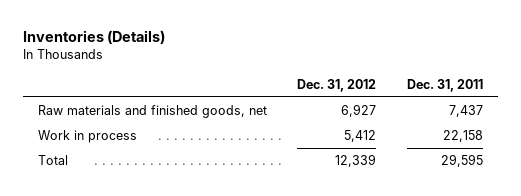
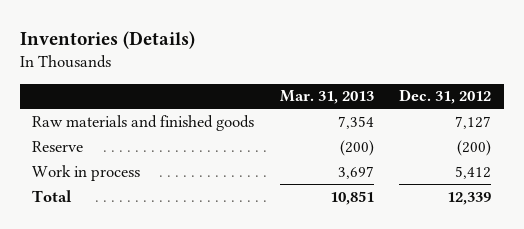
[406,79,483,93] Dec. 31, 2011 -> none
none -> [279,90,374,105] Mar. 31, 2013
[37,104,267,118] Raw materials and finished goods, net -> [32,114,255,131] Raw materials and finished goods
[341,103,377,117] 6,927 -> [455,115,492,129] 7,127
none -> [32,140,84,152] Reserve

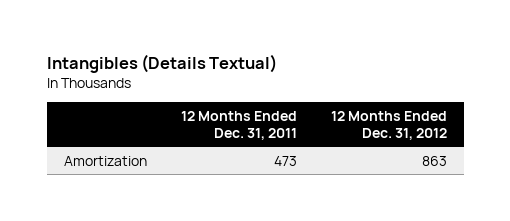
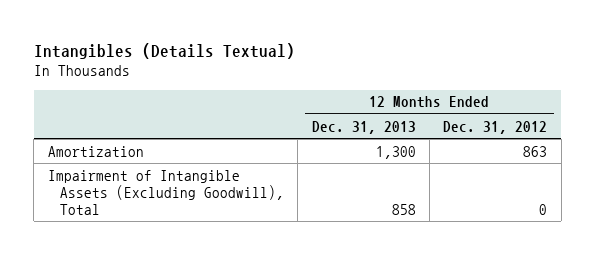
[180,111,297,140] 12 Months Ended Dec. 31, 2011 -> none
none -> [311,120,416,134] Dec. 31, 2013
none -> [47,169,284,215] Impairment of Intangible Assets (Excluding Goodwill), Total

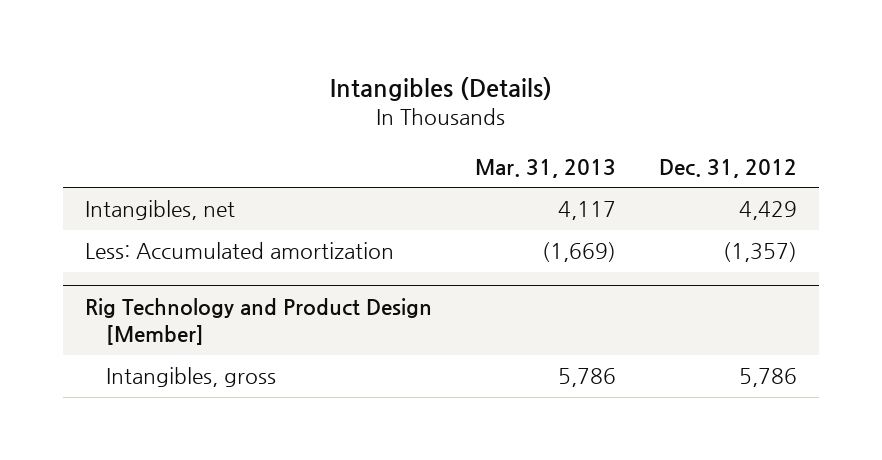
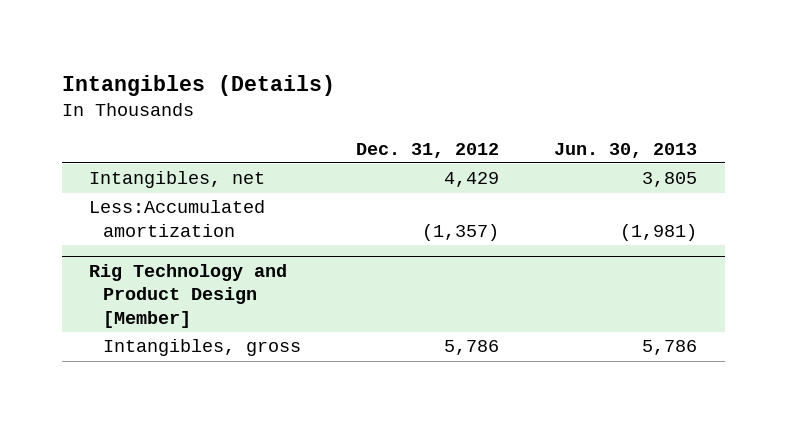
[474,158,616,178] Mar. 31, 2013 -> none
none -> [554,142,698,158] Jun. 30, 2013
[84,242,394,260] Less: Accumulated amortization -> [89,200,266,237] Less:Accumulated amortization

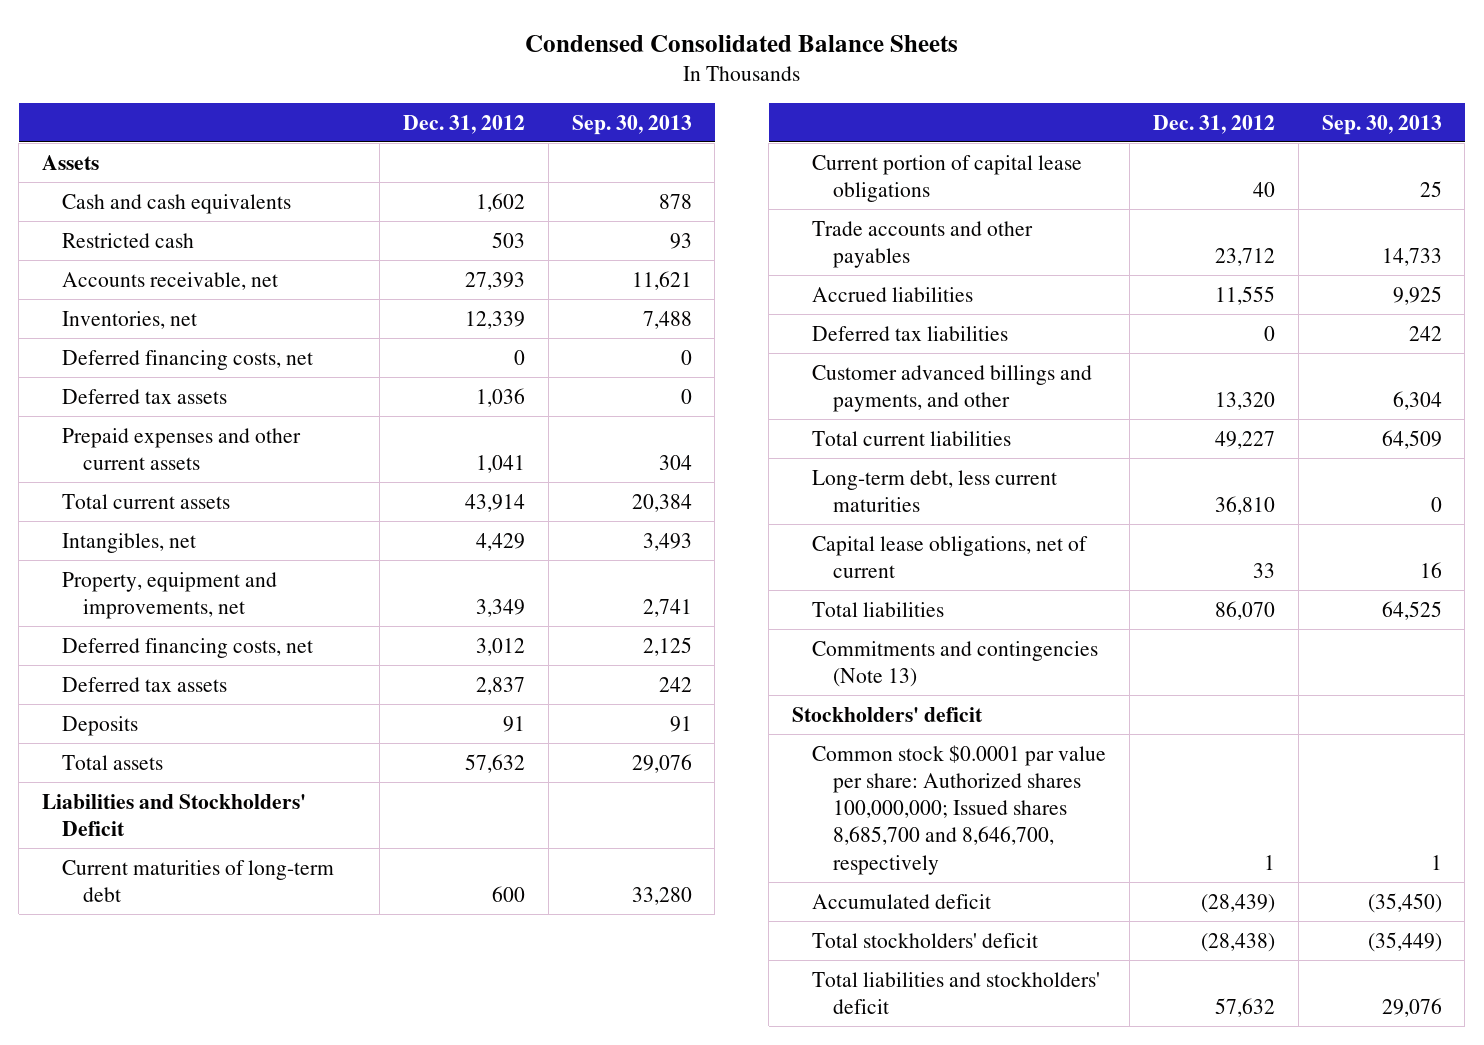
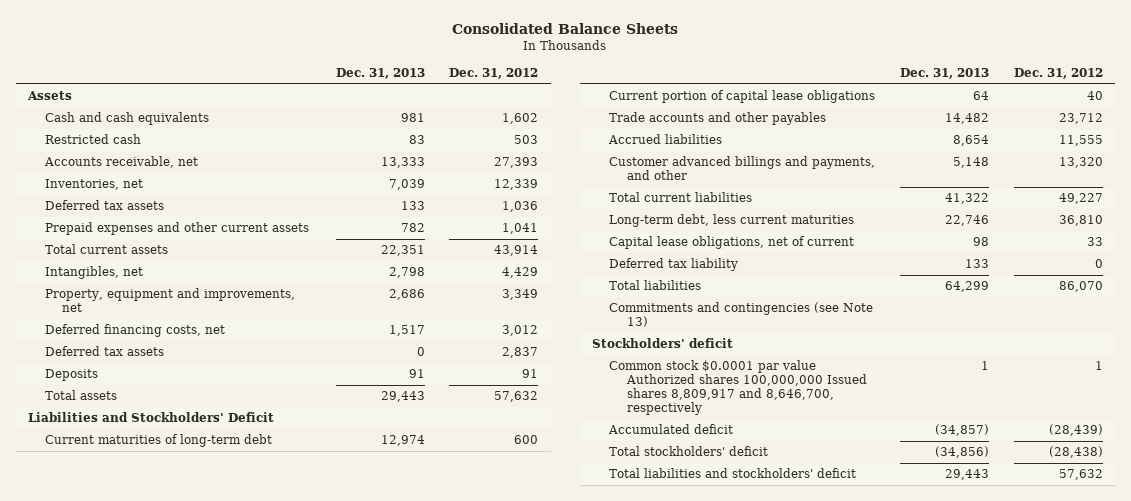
[524,35,958,53] Condensed Consolidated Balance Sheets -> [452,23,679,35] Consolidated Balance Sheets
[571,114,692,135] Sep. 30, 2013 -> none
none -> [335,68,425,80] Dec. 31, 2013
[62,349,314,370] Deferred financing costs, net -> none
[812,325,1009,341] Deferred tax liabilities -> none
none -> [609,258,739,272] Deferred tax liability
[812,640,1099,687] Commitments and contingencies (Note 13) -> [609,302,874,328] Commitments and contingencies (see Note 13)
[812,744,1107,875] Common stock $0.0001 par value per share: Authorized shares 100,000,000; Issued shares 8,685,700 and 8,646,700, respectively -> [609,360,867,415] Common stock $0.0001 par value Authorized shares 100,000,000 Issued shares 8,809,917 and 8,646,700, respectively

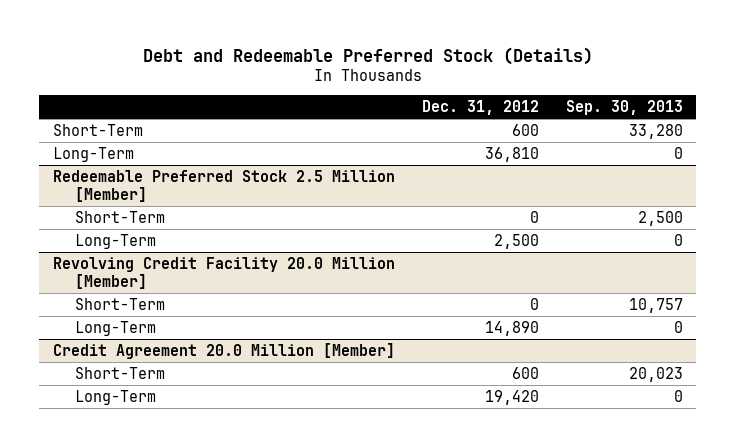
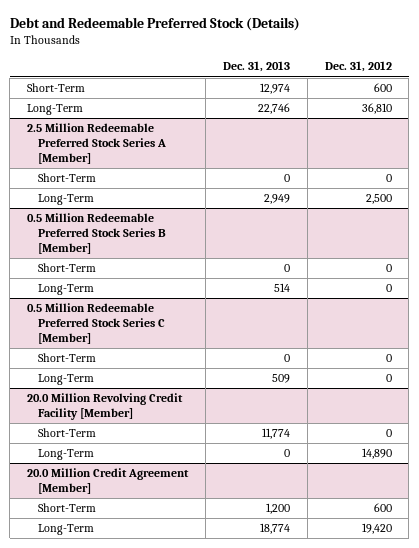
[565,100,683,116] Sep. 30, 2013 -> none
none -> [222,61,290,73] Dec. 31, 2013
[52,169,395,202] Redeemable Preferred Stock 2.5 Million [Member] -> [27,123,166,164] 2.5 Million Redeemable Preferred Stock Series A [Member]
[52,256,395,289] Revolving Credit Facility 20.0 Million [Member] -> none
none -> [27,213,166,254] 0.5 Million Redeemable Preferred Stock Series B [Member]
none -> [37,284,94,296] Long-Term
none -> [27,303,165,344] 0.5 Million Redeemable Preferred Stock Series C [Member]
none -> [37,353,96,363] Short-Term
none -> [37,374,94,386] Long-Term
none -> [27,393,184,420] 20.0 Million Revolving Credit Facility [Member]
none -> [37,428,96,438] Short-Term
[52,342,395,359] Credit Agreement 20.0 Million [Member] -> [27,468,190,494] 20.0 Million Credit Agreement [Member]

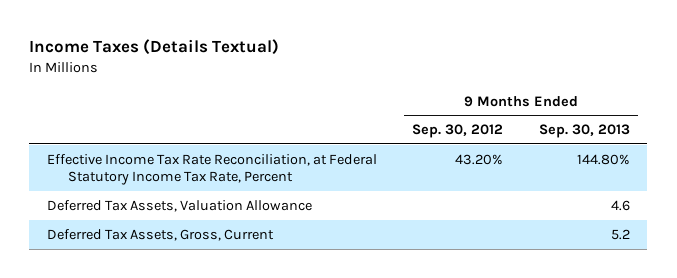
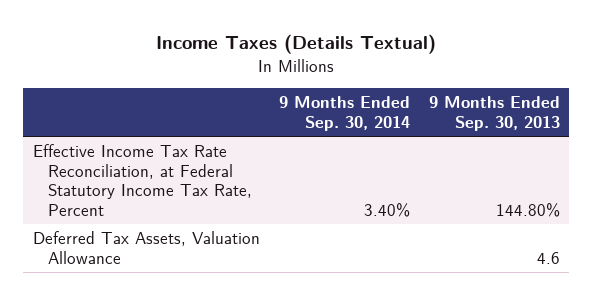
[412,124,504,139] Sep. 30, 2012 -> none
none -> [278,96,410,132] 9 Months Ended Sep. 30, 2014
[47,228,275,241] Deferred Tax Assets, Gross, Current -> none

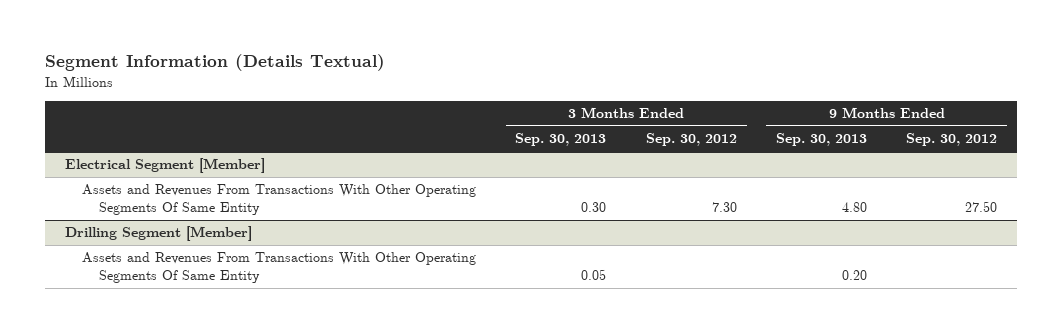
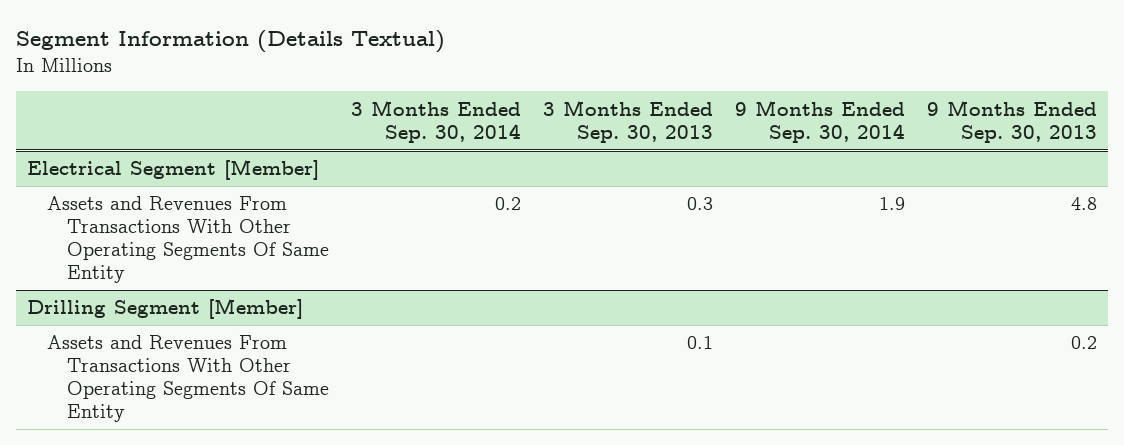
[645,133,737,147] Sep. 30, 2012 -> none
[906,133,998,147] Sep. 30, 2012 -> none
none -> [350,99,521,143] 3 Months Ended Sep. 30, 2014
none -> [735,99,906,143] 9 Months Ended Sep. 30, 2014
[581,202,607,213] 0.30 -> [686,197,713,211] 0.3
[842,202,868,213] 4.80 -> [1071,197,1098,211] 4.8
[581,269,607,281] 0.05 -> [686,336,713,350] 0.1
[842,270,868,281] 0.20 -> [1071,336,1098,350] 0.2

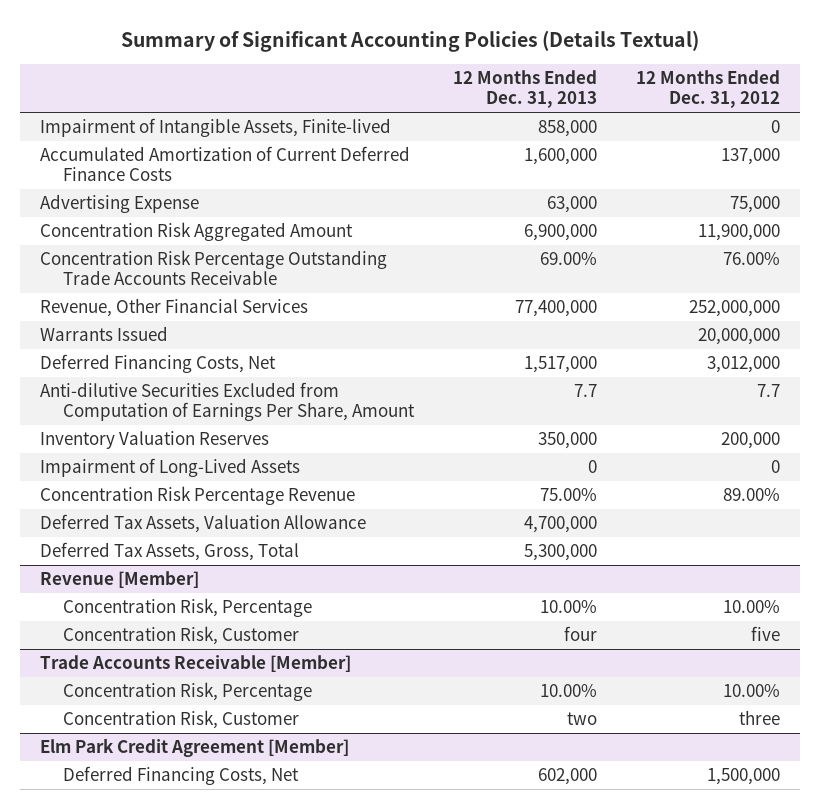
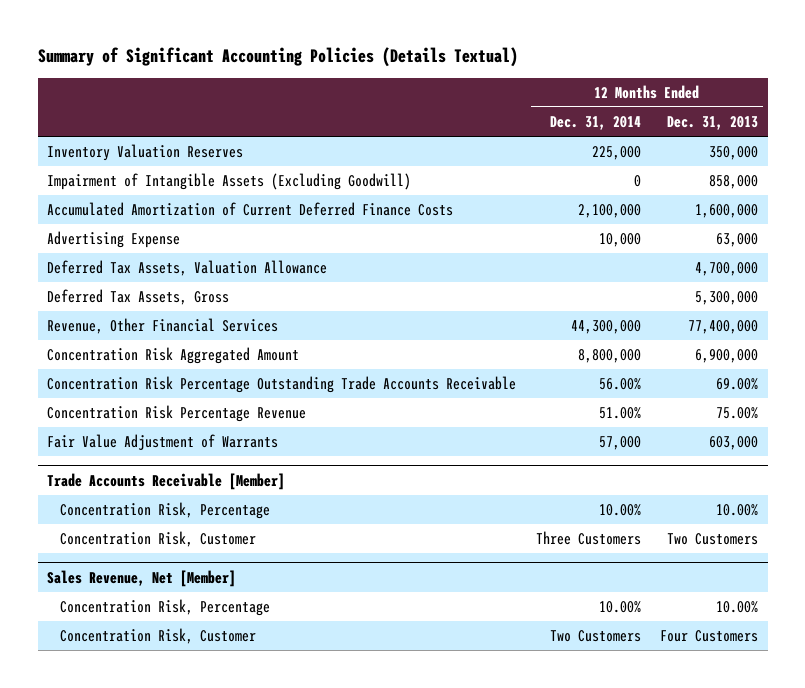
[636,70,781,109] 12 Months Ended Dec. 31, 2012 -> none
none -> [549,115,641,130] Dec. 31, 2014
[39,431,269,450] Inventory Valuation Reserves -> [47,144,244,162] Inventory Valuation Reserves
[39,118,391,138] Impairment of Intangible Assets, Finite-lived -> [47,173,412,191] Impairment of Intangible Assets (Excluding Goodwill)
[39,514,366,534] Deferred Tax Assets, Valuation Allowance -> [47,260,328,277] Deferred Tax Assets, Valuation Allowance
none -> [47,289,230,306] Deferred Tax Assets, Gross
[39,298,308,318] Revenue, Other Financial Services -> [47,318,279,335] Revenue, Other Financial Services
[39,326,168,342] Warrants Issued -> none
[39,354,276,374] Deferred Financing Costs, Net -> none
[39,382,415,422] Anti-dilutive Securities Excluded from Computation of Earnings Per Share, Amount -> none
[39,458,300,478] Impairment of Long-Lived Assets -> none
[39,542,299,562] Deferred Tax Assets, Gross, Total -> none
[39,571,199,589] Revenue [Member] -> none
[62,598,312,618] Concentration Risk, Percentage -> none
[62,626,299,646] Concentration Risk, Customer -> none
none -> [47,434,279,451] Fair Value Adjustment of Warrants
[39,738,349,758] Elm Park Credit Agreement [Member] -> none
[62,766,299,786] Deferred Financing Costs, Net -> none
[567,712,598,726] two -> [667,533,759,546] Two Customers
none -> [47,570,237,588] Sales Revenue, Net [Member]
none -> [59,599,270,617] Concentration Risk, Percentage
none -> [59,628,256,645] Concentration Risk, Customer

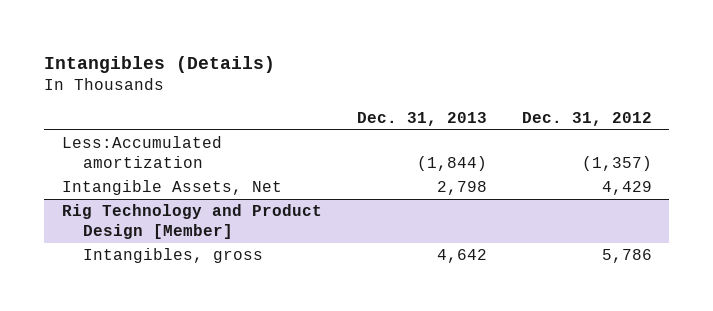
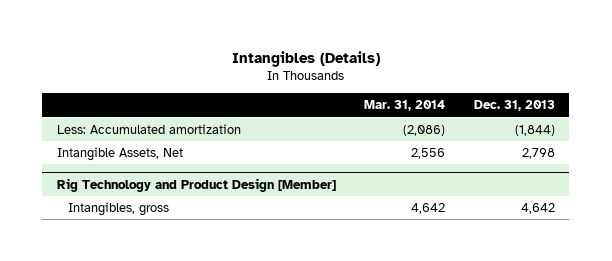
[521,112,652,127] Dec. 31, 2012 -> none
none -> [364,100,446,112] Mar. 31, 2014
[61,136,222,169] Less:Accumulated amortization -> [56,124,241,135] Less: Accumulated amortization

